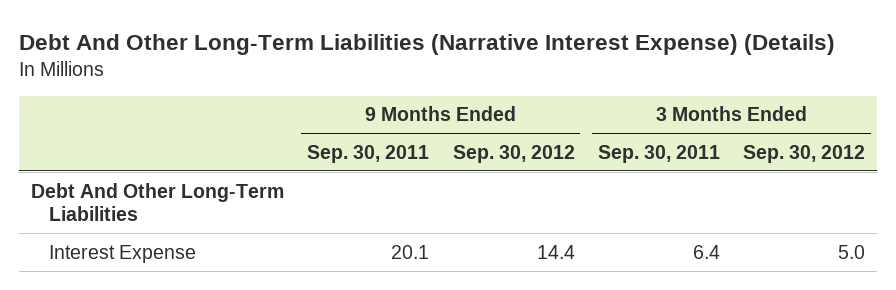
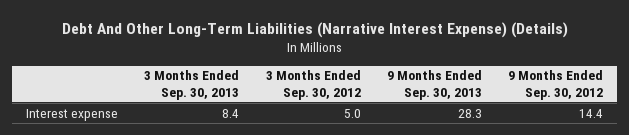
[307,144,430,163] Sep. 30, 2011 -> none
[597,144,720,163] Sep. 30, 2011 -> none
none -> [144,70,240,100] 3 Months Ended Sep. 30, 2013
none -> [387,70,483,100] 9 Months Ended Sep. 30, 2013
[30,182,284,222] Debt And Other Long-Term Liabilities -> none
[48,244,196,263] Interest Expense -> [25,108,118,121] Interest expense

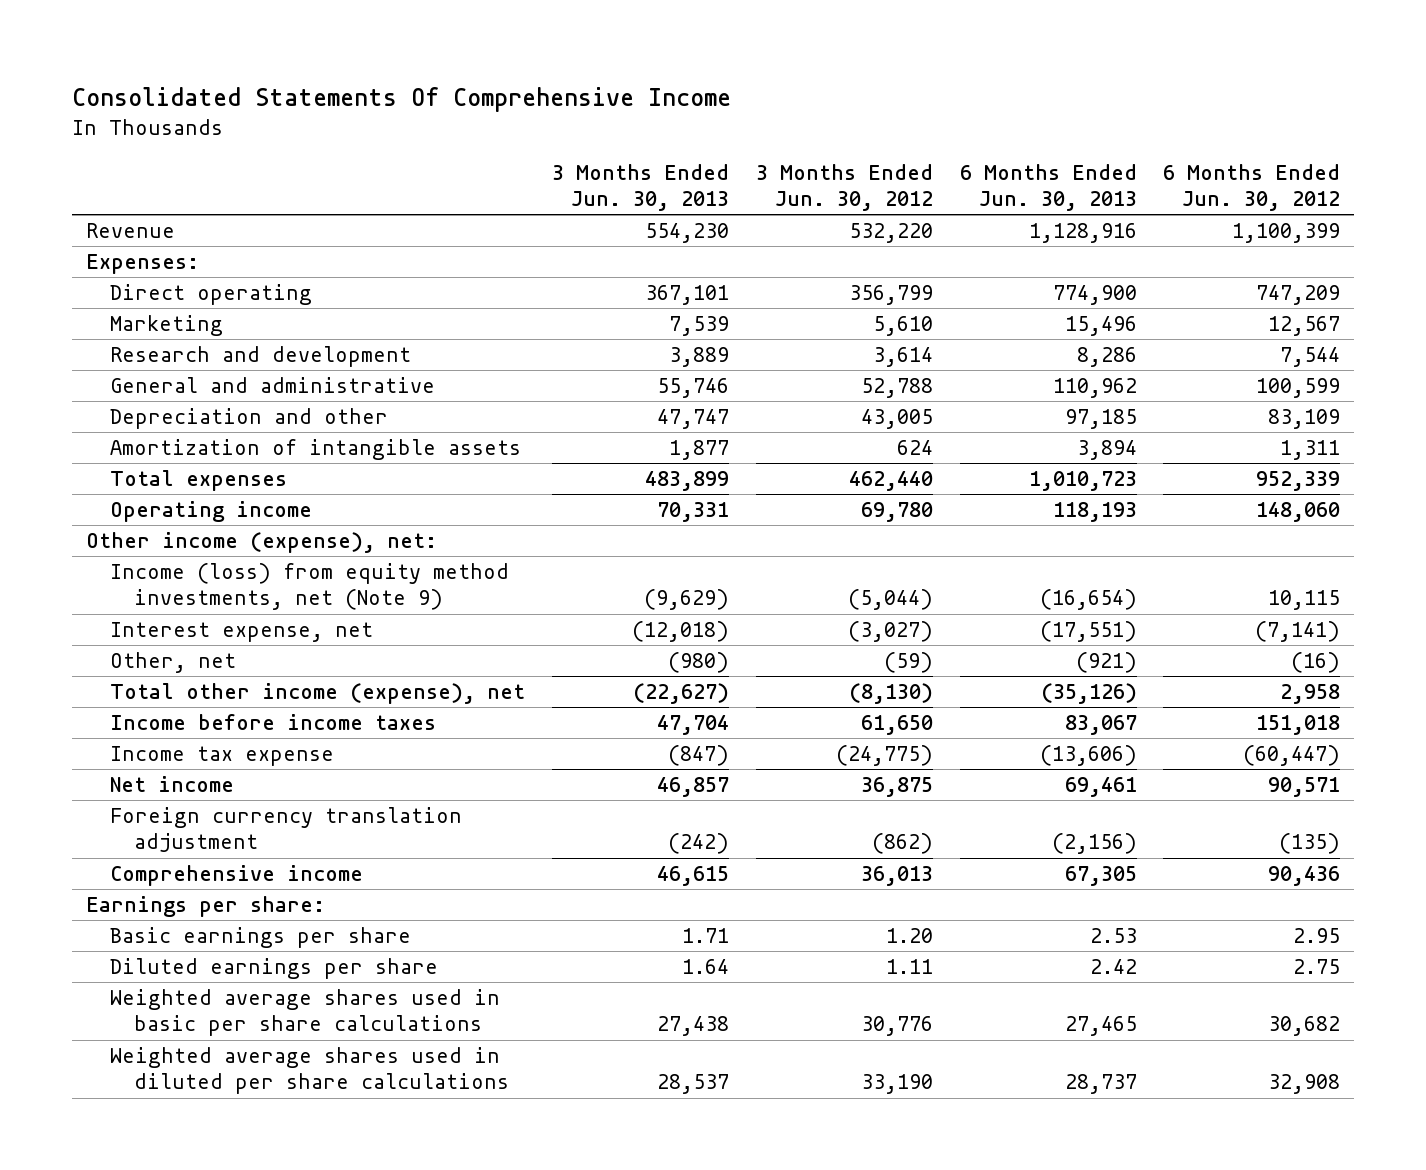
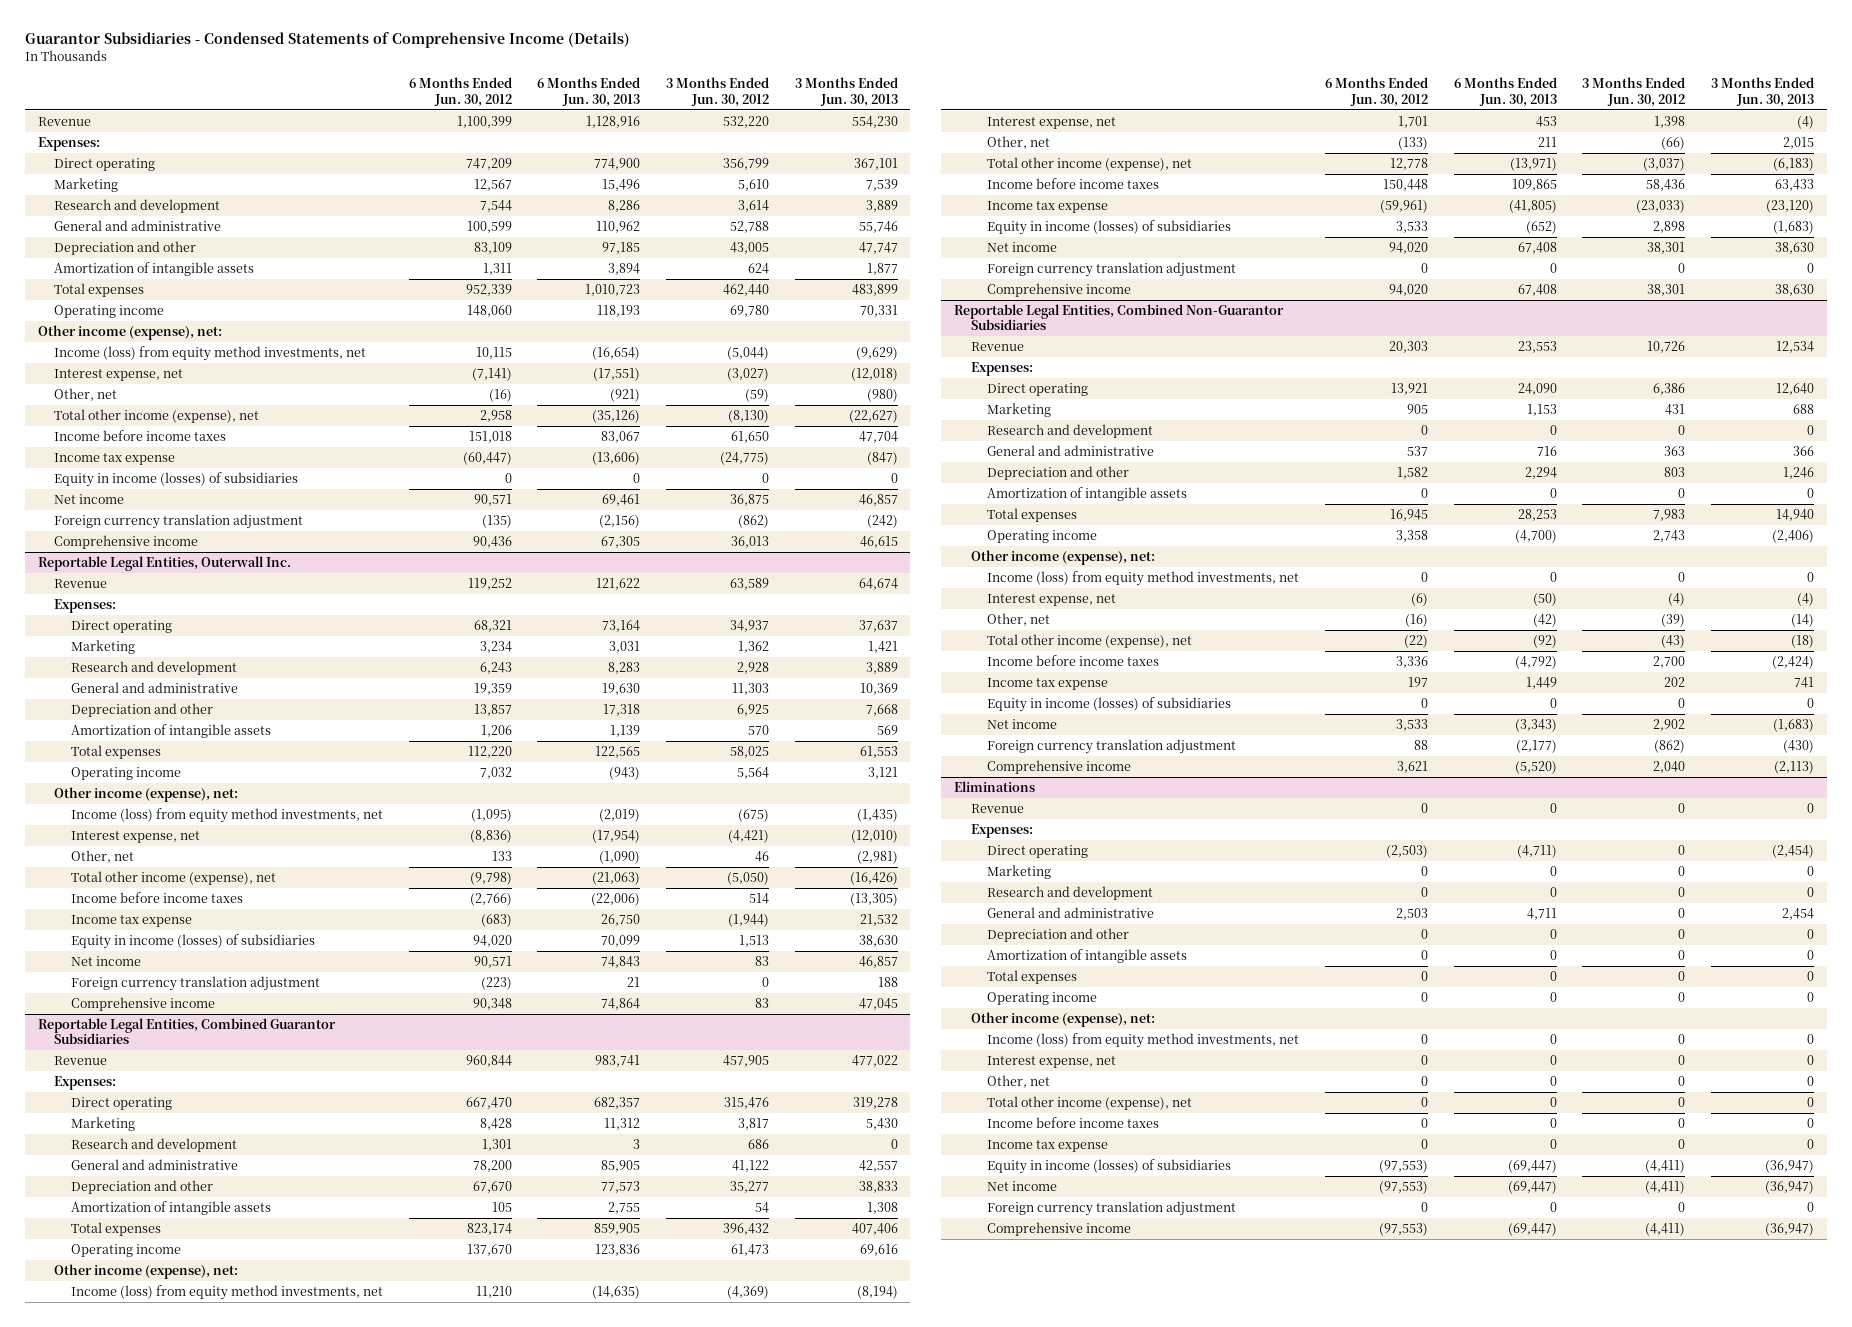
[72,86,732,112] Consolidated Statements Of Comprehensive Income -> [24,32,630,49] Guarantor Subsidiaries - Condensed Statements of Comprehensive Income (Details)
[110,563,510,611] Income (loss) from equity method investments, net (Note 9) -> [54,346,367,362] Income (loss) from equity method investments, net
none -> [54,472,299,488] Equity in income (losses) of subsidiaries
[85,896,325,918] Earnings per share: -> none
[110,927,412,949] Basic earnings per share -> none
[110,958,439,980] Diluted earnings per share -> none
[110,989,501,1037] Weighted average shares used in basic per share calculations -> none
[110,1047,510,1095] Weighted average shares used in diluted per share calculations -> none
none -> [37,556,291,572] Reportable Legal Entities, Outerwall Inc.
none -> [54,579,108,589] Revenue
none -> [54,599,117,614] Expenses:
none -> [71,620,173,634] Direct operating
none -> [71,640,136,655] Marketing
none -> [71,661,238,676] Research and development
none -> [71,682,239,694] General and administrative
none -> [71,703,214,718] Depreciation and other
none -> [71,724,272,739] Amortization of intangible assets
none -> [71,745,162,760] Total expenses
none -> [71,767,182,781] Operating income
none -> [54,787,239,803] Other income (expense), net:
none -> [71,808,384,824] Income (loss) from equity method investments, net
none -> [71,831,201,844] Interest expense, net
none -> [71,850,135,864] Other, net
none -> [71,871,277,886] Total other income (expense), net
none -> [71,892,244,904] Income before income taxes
none -> [71,915,193,928] Income tax expense
none -> [71,934,316,950] Equity in income (losses) of subsidiaries
none -> [71,956,142,967] Net income
none -> [71,976,321,992] Foreign currency translation adjustment
none -> [71,997,216,1012] Comprehensive income
none -> [37,1018,336,1045] Reportable Legal Entities, Combined Guarantor Subsidiaries
none -> [54,1056,108,1066] Revenue
none -> [54,1076,117,1091] Expenses:
none -> [71,1097,173,1111] Direct operating
none -> [71,1117,136,1132] Marketing
none -> [71,1138,238,1153] Research and development
none -> [71,1159,239,1171] General and administrative
none -> [71,1180,214,1195] Depreciation and other
none -> [71,1201,272,1216] Amortization of intangible assets
none -> [71,1222,162,1237] Total expenses
none -> [71,1244,182,1258] Operating income
none -> [54,1264,239,1280] Other income (expense), net:
none -> [71,1285,384,1301] Income (loss) from equity method investments, net
none -> [987,117,1117,130] Interest expense, net
none -> [987,136,1051,150] Other, net
none -> [987,157,1193,172] Total other income (expense), net
none -> [987,178,1160,190] Income before income taxes
none -> [987,201,1109,214] Income tax expense
none -> [987,220,1232,236] Equity in income (losses) of subsidiaries
none -> [987,242,1058,253] Net income
none -> [987,262,1237,278] Foreign currency translation adjustment
none -> [987,283,1132,298] Comprehensive income
none -> [954,304,1285,331] Reportable Legal Entities, Combined Non-Guarantor Subsidiaries
none -> [970,342,1024,352] Revenue
none -> [970,362,1033,377] Expenses:
none -> [987,383,1089,397] Direct operating
none -> [987,403,1052,418] Marketing
none -> [987,424,1154,439] Research and development
none -> [987,445,1155,457] General and administrative
none -> [987,466,1130,481] Depreciation and other
none -> [987,487,1188,502] Amortization of intangible assets
none -> [987,508,1078,523] Total expenses
none -> [987,530,1098,544] Operating income
none -> [970,550,1155,566] Other income (expense), net:
none -> [987,571,1300,587] Income (loss) from equity method investments, net
none -> [987,594,1117,607] Interest expense, net
none -> [987,613,1051,627] Other, net
none -> [987,634,1193,649] Total other income (expense), net
none -> [987,655,1160,667] Income before income taxes
none -> [987,678,1109,691] Income tax expense
none -> [987,697,1232,713] Equity in income (losses) of subsidiaries
none -> [987,719,1058,730] Net income
none -> [987,739,1237,755] Foreign currency translation adjustment
none -> [987,760,1132,775] Comprehensive income
none -> [954,781,1036,793] Eliminations
none -> [970,804,1024,814] Revenue
none -> [970,824,1033,839] Expenses:
none -> [987,845,1089,859] Direct operating
none -> [987,865,1052,880] Marketing
none -> [987,886,1154,901] Research and development
none -> [987,907,1155,919] General and administrative
none -> [987,928,1130,943] Depreciation and other
none -> [987,949,1188,964] Amortization of intangible assets
none -> [987,970,1078,985] Total expenses
none -> [987,992,1098,1006] Operating income
none -> [970,1012,1155,1028] Other income (expense), net:
none -> [987,1033,1300,1049] Income (loss) from equity method investments, net
none -> [987,1056,1117,1069] Interest expense, net
none -> [987,1075,1051,1089] Other, net
none -> [987,1096,1193,1111] Total other income (expense), net
none -> [987,1117,1160,1129] Income before income taxes
none -> [987,1140,1109,1153] Income tax expense
none -> [987,1159,1232,1175] Equity in income (losses) of subsidiaries
none -> [987,1181,1058,1192] Net income
none -> [987,1201,1237,1217] Foreign currency translation adjustment
none -> [987,1222,1132,1237] Comprehensive income

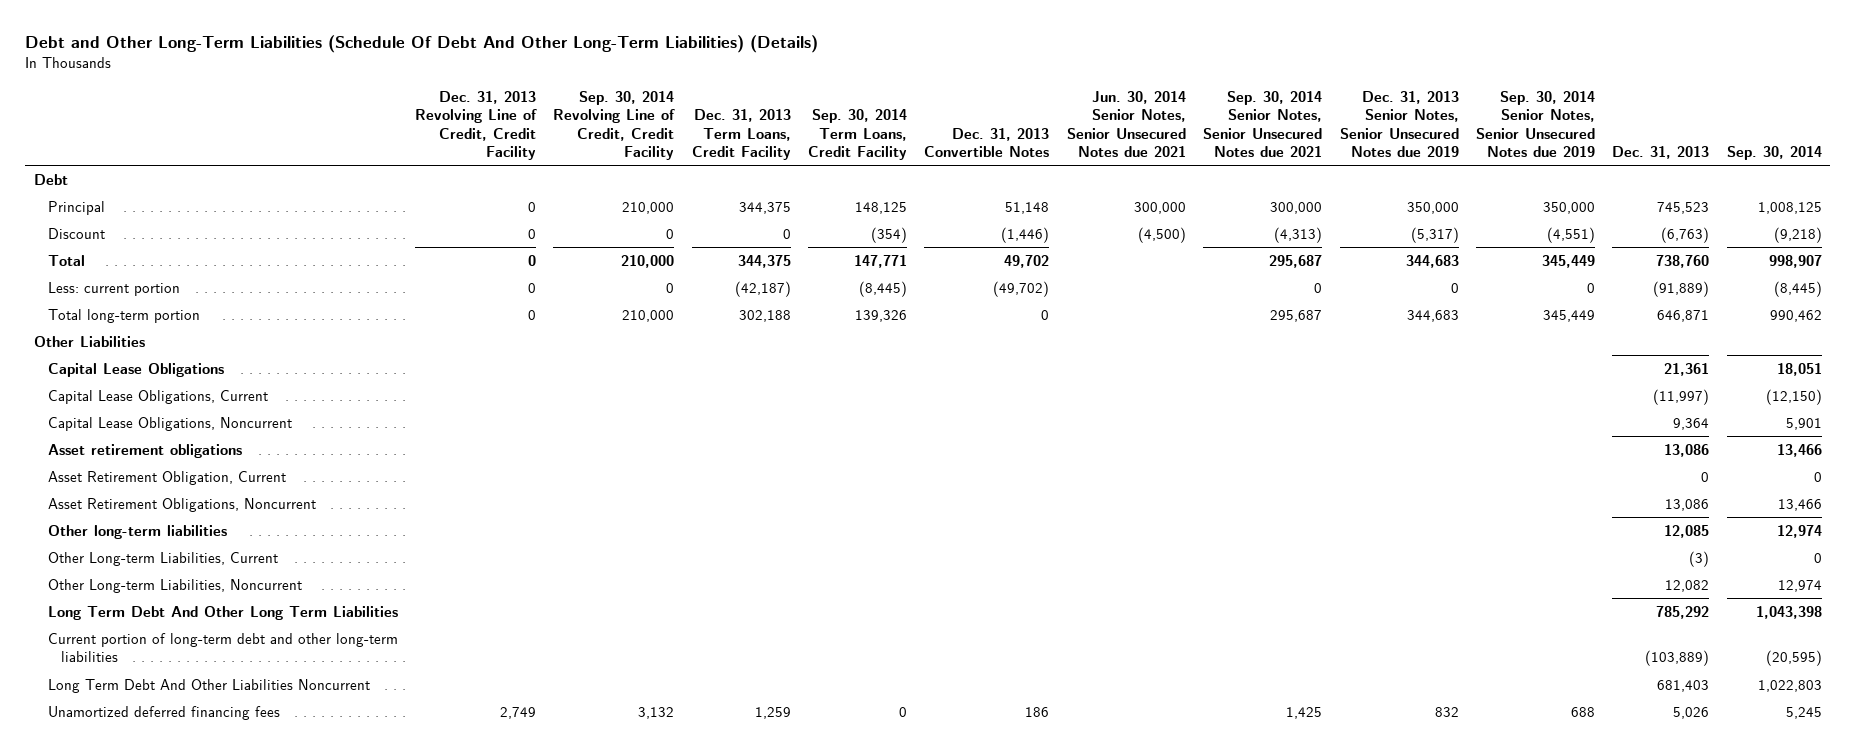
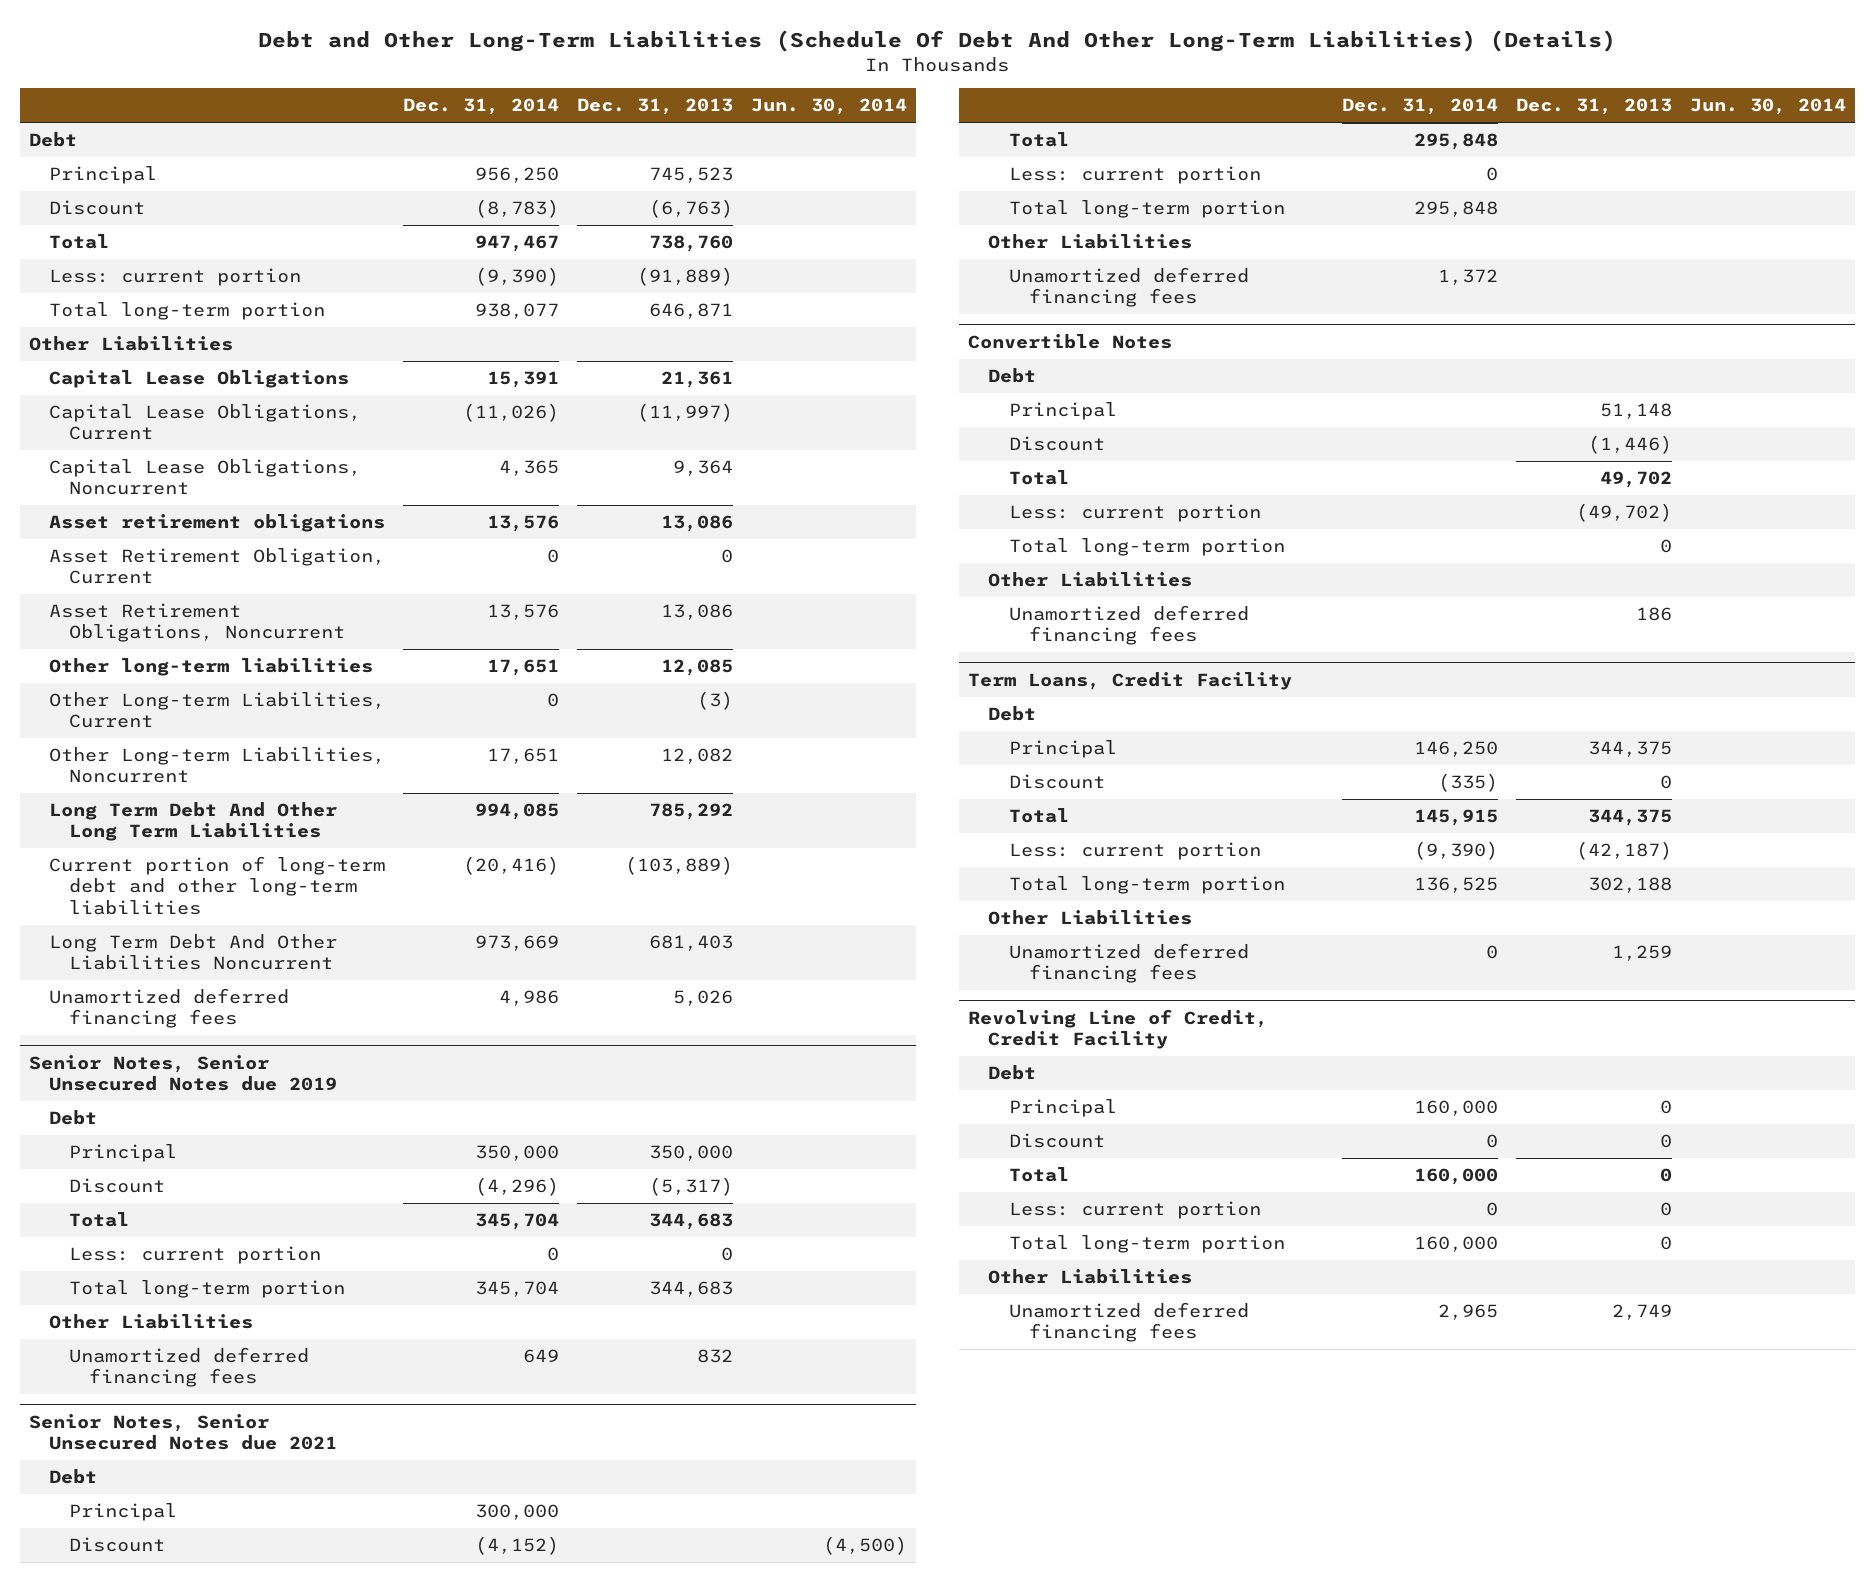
[414,91,537,160] Dec. 31, 2013 Revolving Line of Credit, Credit Facility -> none
[553,91,676,160] Sep. 30, 2014 Revolving Line of Credit, Credit Facility -> none
[691,109,791,160] Dec. 31, 2013 Term Loans, Credit Facility -> none
[808,109,908,160] Sep. 30, 2014 Term Loans, Credit Facility -> none
[924,127,1050,157] Dec. 31, 2013 Convertible Notes -> none
[1066,91,1186,157] Jun. 30, 2014 Senior Notes, Senior Unsecured Notes due 2021 -> none
[1203,91,1323,157] Sep. 30, 2014 Senior Notes, Senior Unsecured Notes due 2021 -> none
[1339,91,1459,157] Dec. 31, 2013 Senior Notes, Senior Unsecured Notes due 2019 -> none
[1475,91,1595,157] Sep. 30, 2014 Senior Notes, Senior Unsecured Notes due 2019 -> none
[1726,145,1822,160] Sep. 30, 2014 -> none
none -> [402,98,559,116] Dec. 31, 2014
none -> [750,98,907,116] Jun. 30, 2014
none -> [28,1054,338,1092] Senior Notes, Senior Unsecured Notes due 2019
none -> [49,1110,98,1126] Debt
none -> [69,1144,178,1163] Principal
none -> [69,1178,166,1194] Discount
none -> [69,1212,130,1228] Total
none -> [69,1246,322,1265] Less: current portion
none -> [69,1280,346,1299] Total long-term portion
none -> [49,1314,254,1330] Other Liabilities
none -> [69,1347,310,1388] Unamortized deferred financing fees
none -> [28,1413,338,1451] Senior Notes, Senior Unsecured Notes due 2021
none -> [49,1469,98,1485] Debt
none -> [69,1503,178,1522] Principal
none -> [69,1537,166,1553] Discount
none -> [1008,132,1069,148] Total
none -> [1008,166,1261,185] Less: current portion
none -> [1008,200,1285,219] Total long-term portion
none -> [988,234,1193,250] Other Liabilities
none -> [1008,267,1249,308] Unamortized deferred financing fees
none -> [968,333,1173,349] Convertible Notes
none -> [988,368,1037,384] Debt
none -> [1008,402,1117,421] Principal
none -> [1008,436,1105,452] Discount
none -> [1008,470,1069,486] Total
none -> [1008,504,1261,523] Less: current portion
none -> [1008,538,1285,557] Total long-term portion
none -> [988,572,1193,588] Other Liabilities
none -> [1008,605,1249,646] Unamortized deferred financing fees
none -> [968,671,1293,690] Term Loans, Credit Facility
none -> [988,706,1037,722] Debt
none -> [1008,740,1117,759] Principal
none -> [1008,774,1105,790] Discount
none -> [1008,808,1069,824] Total
none -> [1008,842,1261,861] Less: current portion
none -> [1008,876,1285,895] Total long-term portion
none -> [988,910,1193,926] Other Liabilities
none -> [1008,943,1249,984] Unamortized deferred financing fees
none -> [968,1008,1269,1050] Revolving Line of Credit, Credit Facility
none -> [988,1065,1037,1081] Debt
none -> [1008,1099,1117,1118] Principal
none -> [1008,1133,1105,1149] Discount
none -> [1008,1167,1069,1183] Total
none -> [1008,1201,1261,1220] Less: current portion
none -> [1008,1235,1285,1254] Total long-term portion
none -> [988,1269,1193,1285] Other Liabilities
none -> [1008,1302,1249,1343] Unamortized deferred financing fees

